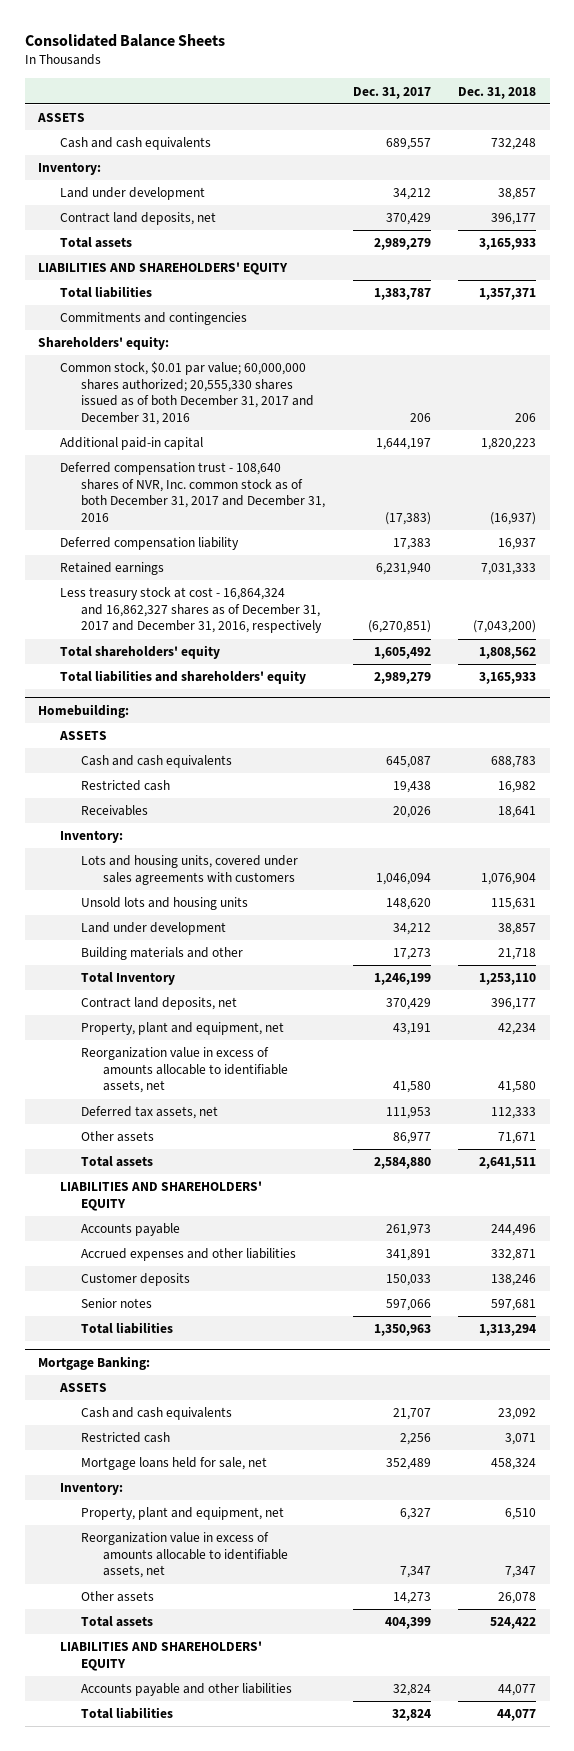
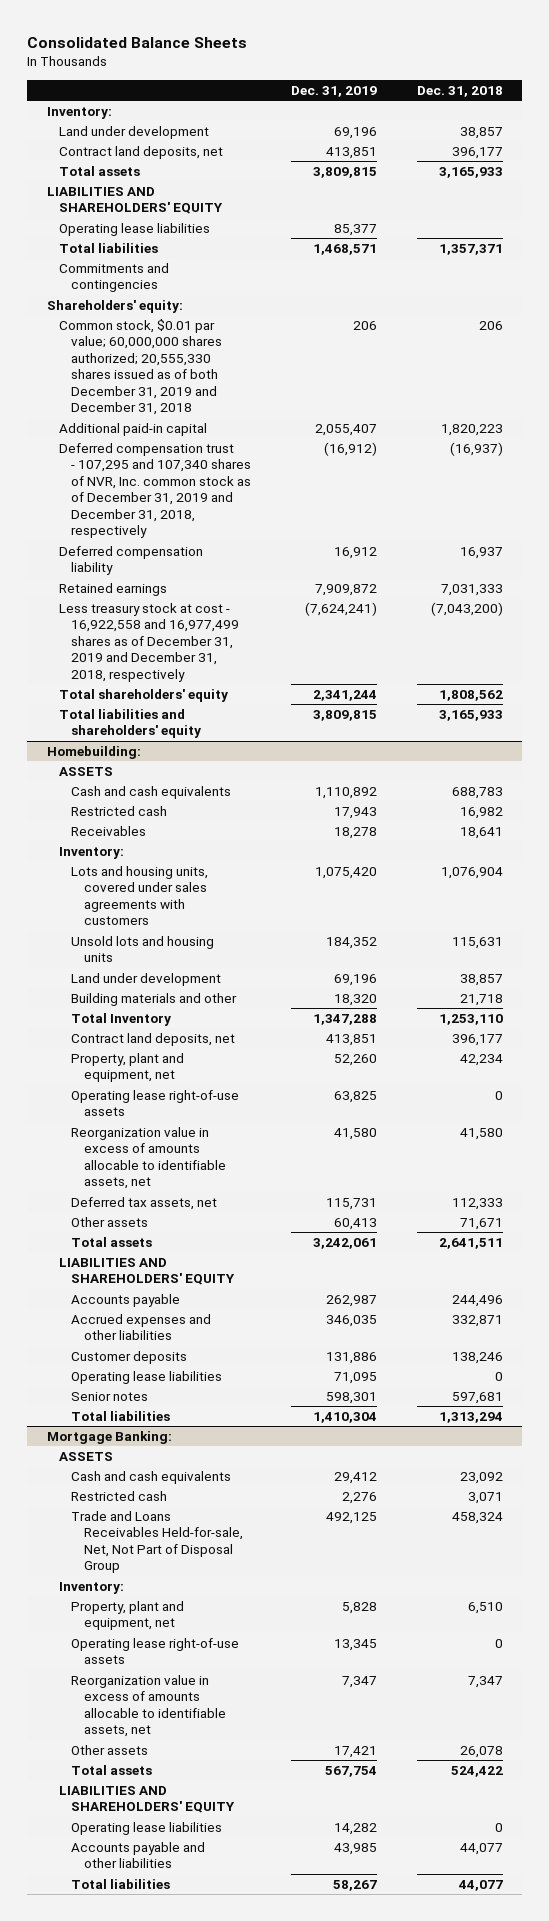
[352,86,431,99] Dec. 31, 2017 -> none
none -> [291,85,378,97] Dec. 31, 2019
[37,113,86,123] ASSETS -> none
[59,137,211,151] Cash and cash equivalents -> none
none -> [58,222,210,236] Operating lease liabilities
[59,361,315,425] Common stock, $0.01 par value; 60,000,000 shares authorized; 20,555,330 shares issued as of both December 31, 2017 and December 31, 2016 -> [58,318,223,416] Common stock, $0.01 par value; 60,000,000 shares authorized; 20,555,330 shares issued as of both December 31, 2019 and December 31, 2018
[59,462,326,522] Deferred compensation trust - 108,640 shares of NVR, Inc. common stock as of both December 31, 2017 and December 31, 2016 -> [58,442,252,539] Deferred compensation trust - 107,295 and 107,340 shares of NVR, Inc. common stock as of December 31, 2019 and December 31, 2018, respectively
[59,587,323,634] Less treasury stock at cost - 16,864,324 and 16,862,327 shares as of December 31, 2017 and December 31, 2016, respectively -> [58,602,240,682] Less treasury stock at cost - 16,922,558 and 16,977,499 shares as of December 31, 2019 and December 31, 2018, respectively
none -> [71,1089,240,1117] Operating lease right-of-use assets
none -> [71,1370,223,1384] Operating lease liabilities
[81,1457,268,1471] Mortgage loans held for sale, net -> [71,1510,243,1574] Trade and Loans Receivables Held-for-sale, Net, Not Part of Disposal Group
none -> [71,1637,240,1665] Operating lease right-of-use assets
none -> [71,1821,223,1835] Operating lease liabilities

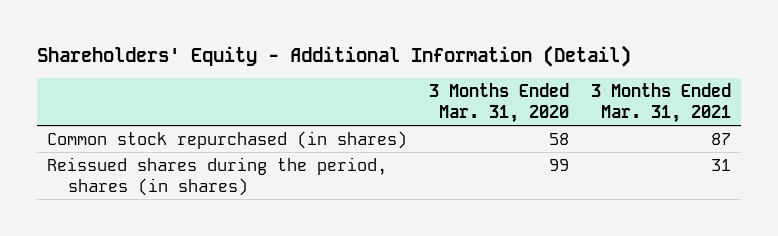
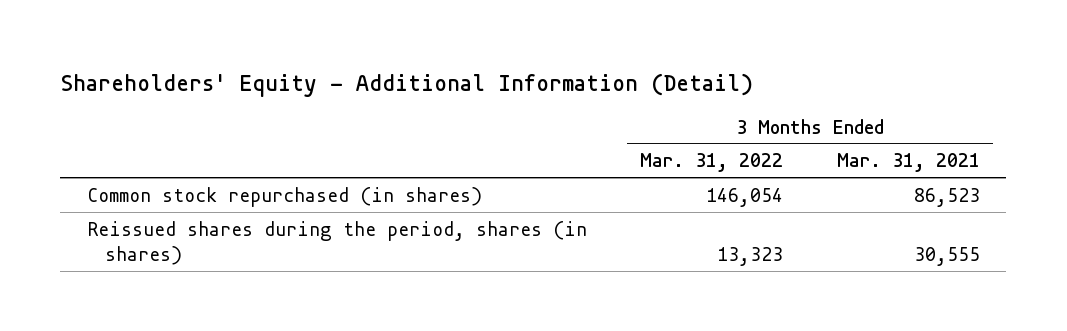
[428,82,569,124] 3 Months Ended Mar. 31, 2020 -> none
none -> [640,153,784,173] Mar. 31, 2022
[710,132,731,145] 87 -> [913,187,980,207] 86,523
[710,158,731,171] 31 -> [913,246,980,266] 30,555

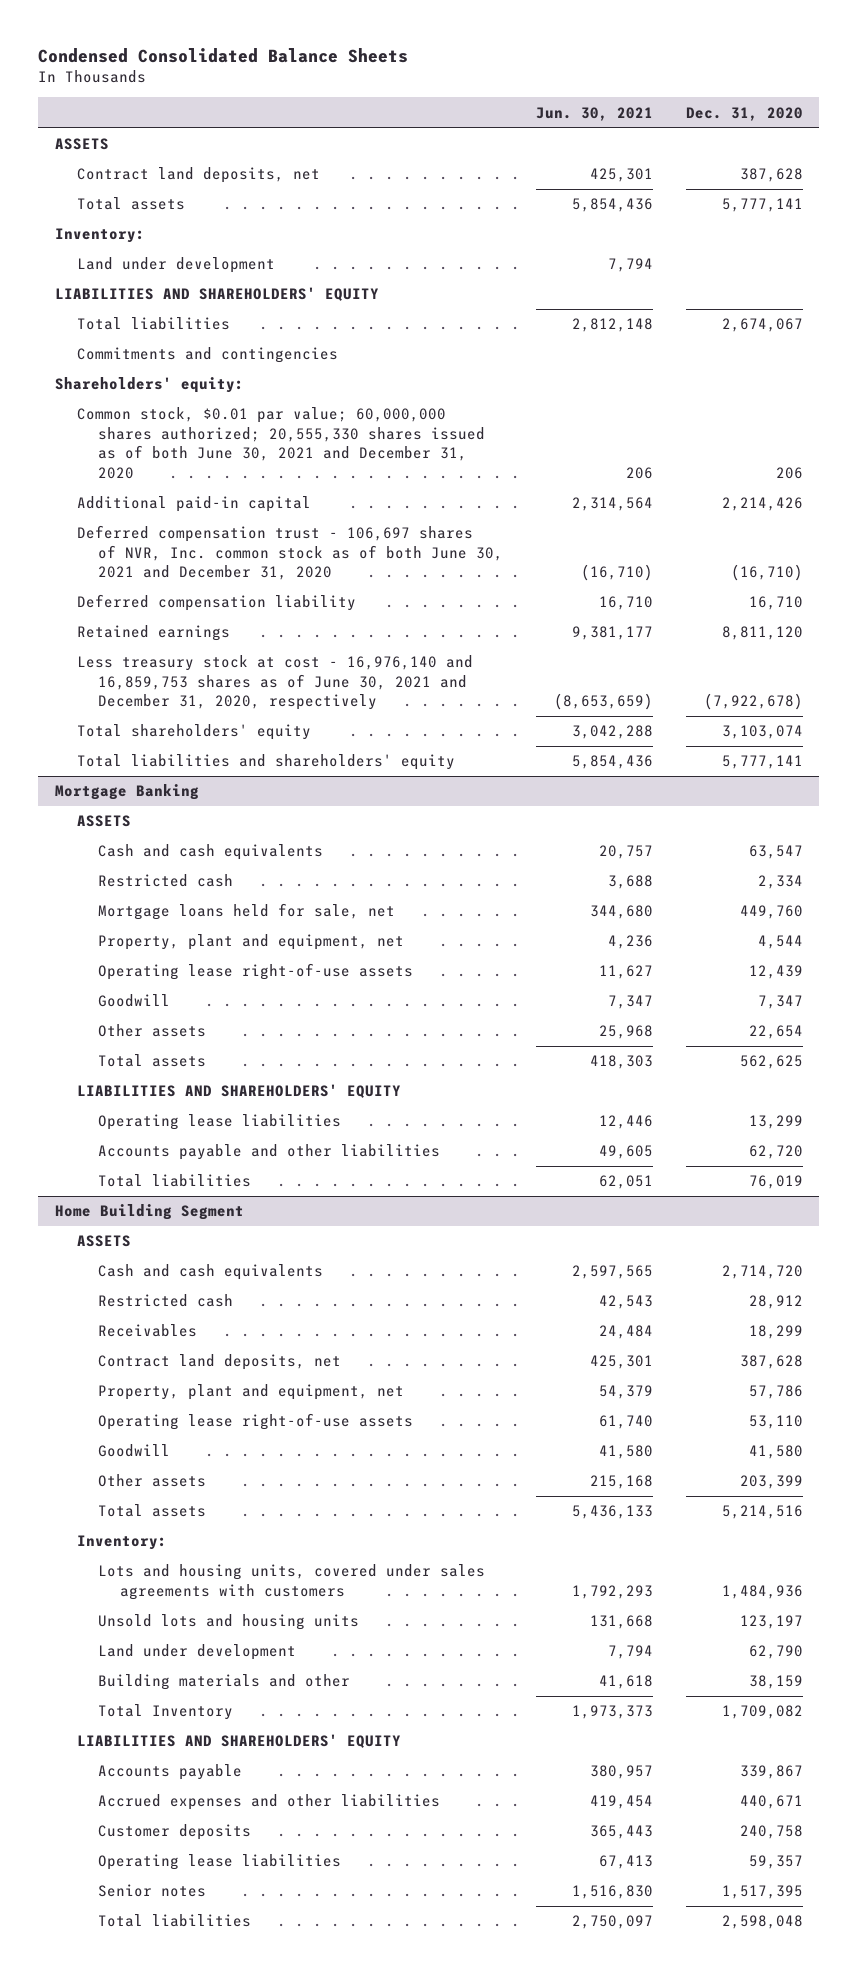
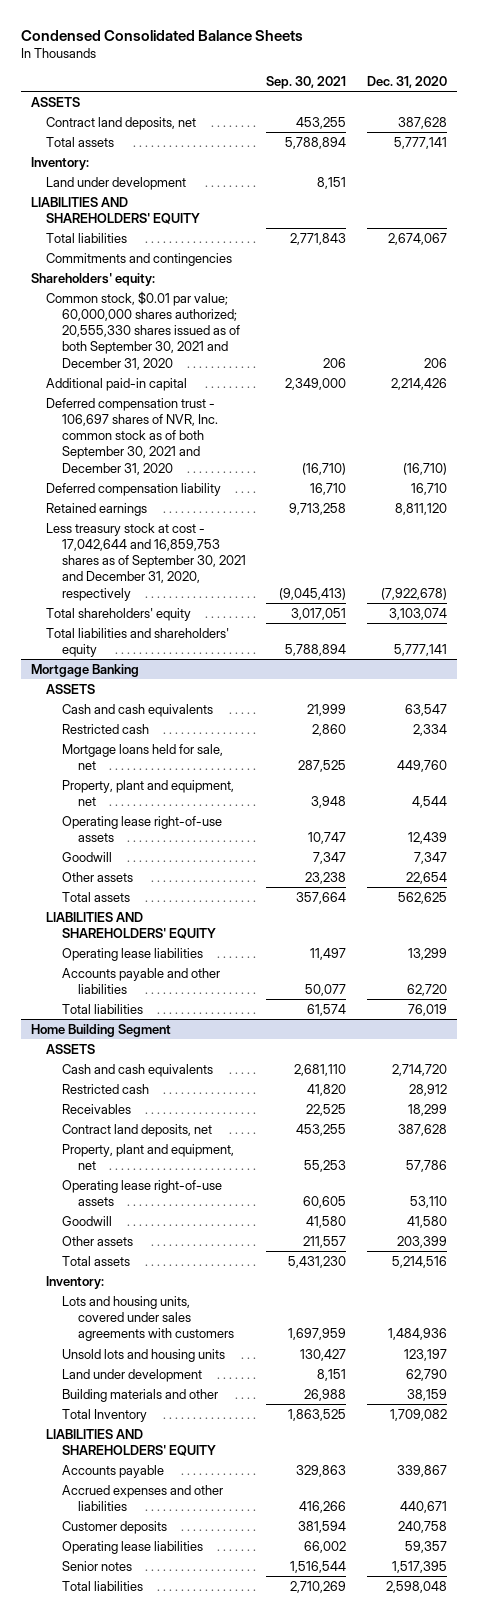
[536,106,654,121] Jun. 30, 2021 -> none
none -> [266,75,347,89] Sep. 30, 2021
[76,407,486,479] Common stock, $0.01 par value; 60,000,000 shares authorized; 20,555,330 shares issued as of both June 30, 2021 and December 31, 2020 -> [46,290,241,370] Common stock, $0.01 par value; 60,000,000 shares authorized; 20,555,330 shares issued as of both September 30, 2021 and December 31, 2020
[76,525,504,581] Deferred compensation trust - 106,697 shares of NVR, Inc. common stock as of both June 30, 2021 and December 31, 2020 -> [46,397,219,475] Deferred compensation trust - 106,697 shares of NVR, Inc. common stock as of both September 30, 2021 and December 31, 2020
[76,655,473,711] Less treasury stock at cost - 16,976,140 and 16,859,753 shares as of June 30, 2021 and December 31, 2020, respectively -> [46,522,247,601] Less treasury stock at cost - 17,042,644 and 16,859,753 shares as of September 30, 2021 and December 31, 2020, respectively

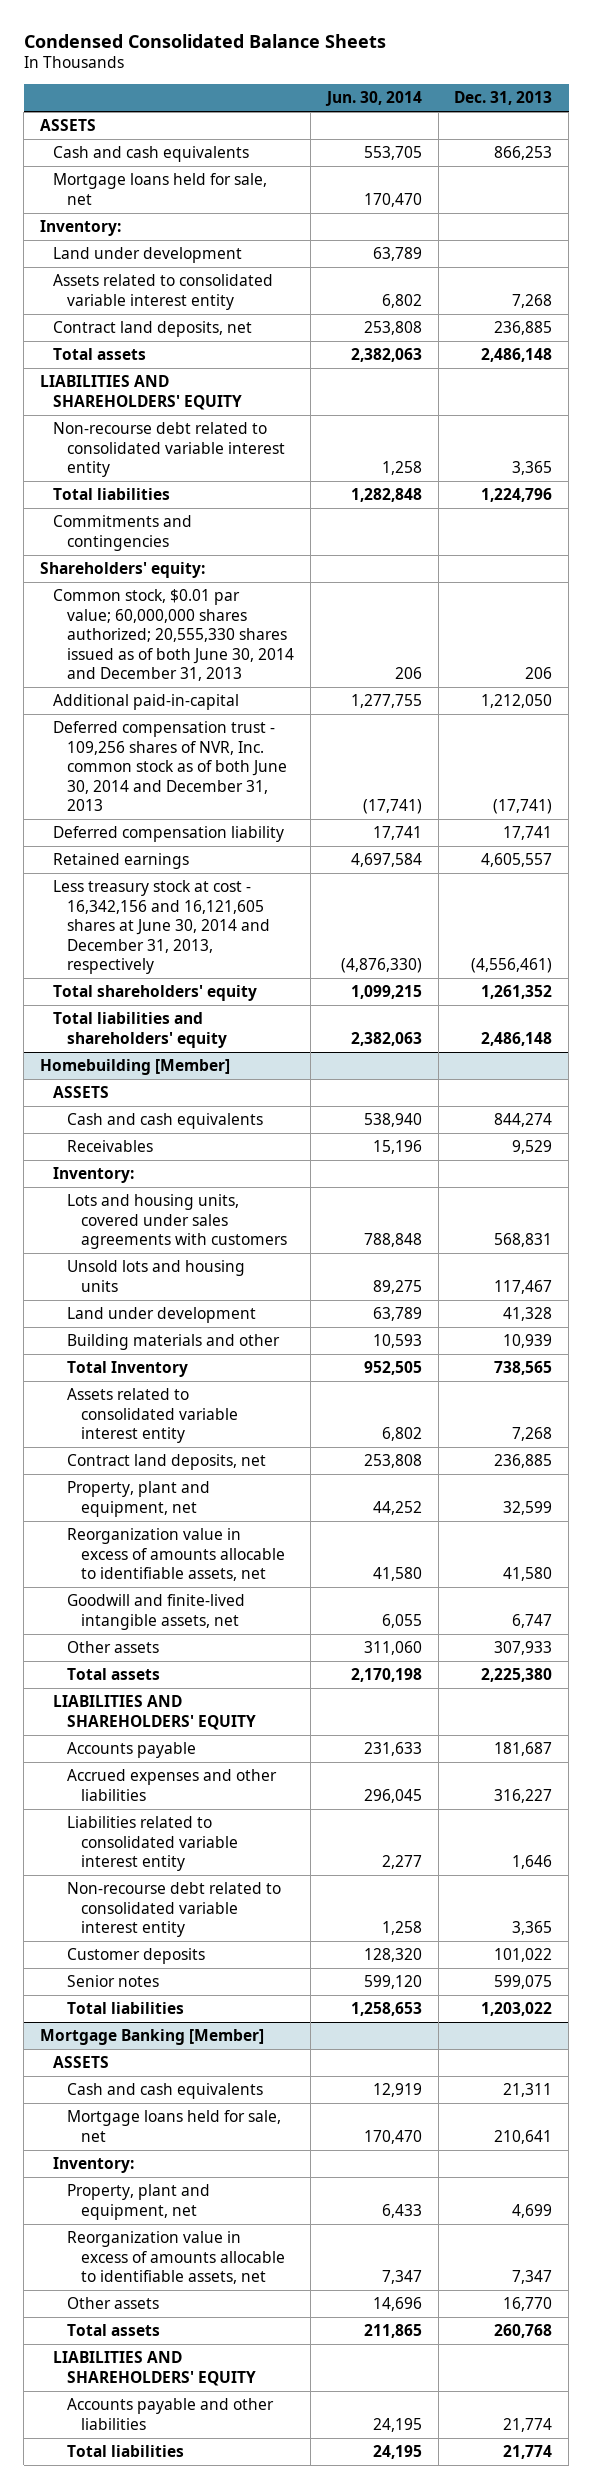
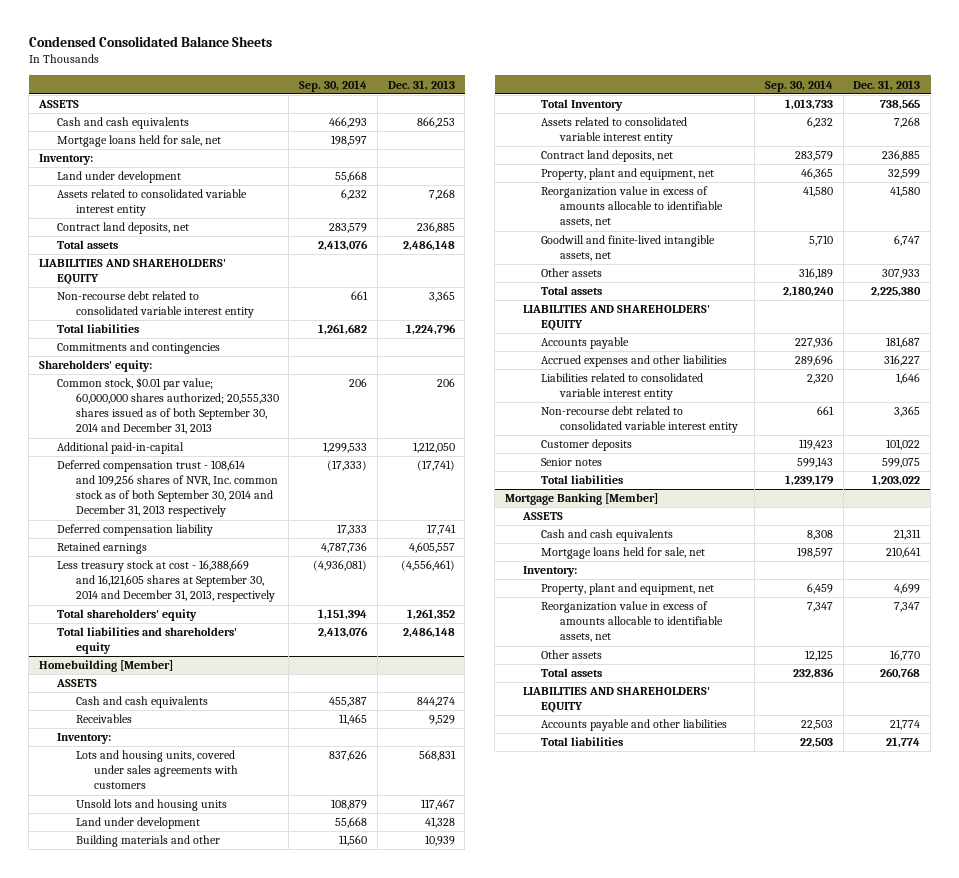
[324,91,422,107] Jun. 30, 2014 -> none
none -> [299,79,368,92] Sep. 30, 2014
[53,589,295,682] Common stock, $0.01 par value; 60,000,000 shares authorized; 20,555,330 shares issued as of both June 30, 2014 and December 31, 2013 -> [57,377,279,435] Common stock, $0.01 par value; 60,000,000 shares authorized; 20,555,330 shares issued as of both September 30, 2014 and December 31, 2013
[53,721,288,812] Deferred compensation trust - 109,256 shares of NVR, Inc. common stock as of both June 30, 2014 and December 31, 2013 -> [57,460,278,518] Deferred compensation trust - 108,614 and 109,256 shares of NVR, Inc. common stock as of both September 30, 2014 and December 31, 2013 respectively
[53,880,271,975] Less treasury stock at cost - 16,342,156 and 16,121,605 shares at June 30, 2014 and December 31, 2013, respectively -> [57,560,275,603] Less treasury stock at cost - 16,388,669 and 16,121,605 shares at September 30, 2014 and December 31, 2013, respectively

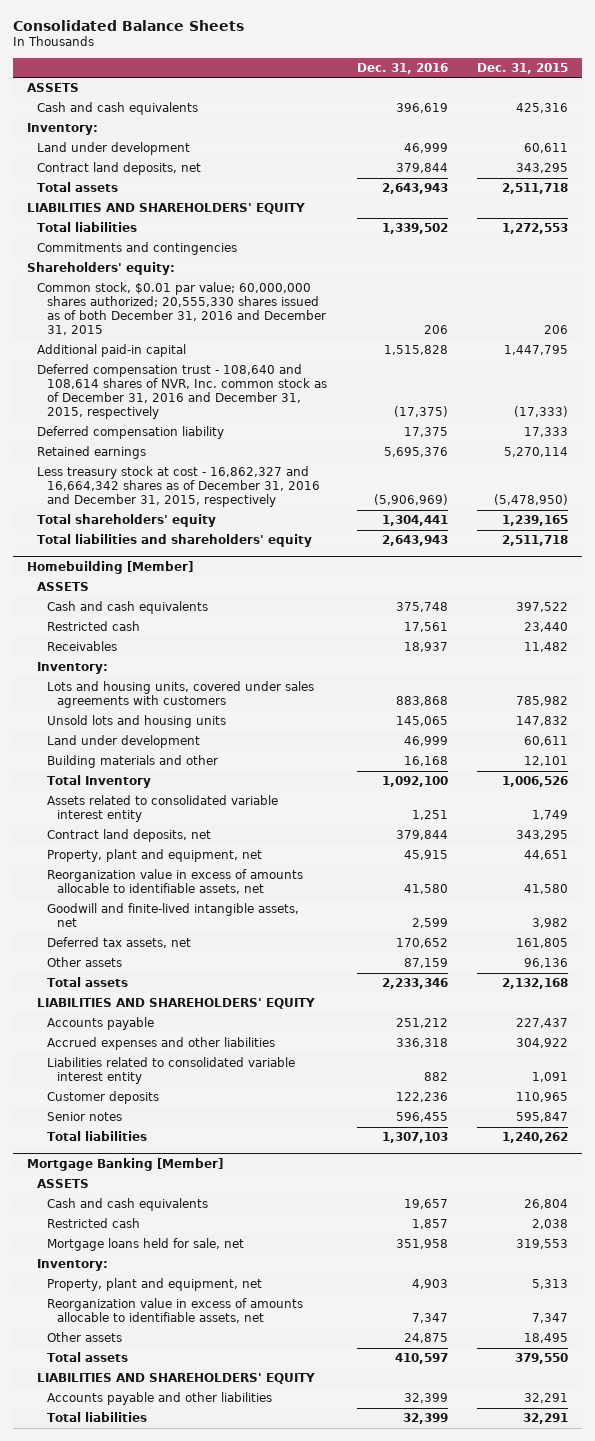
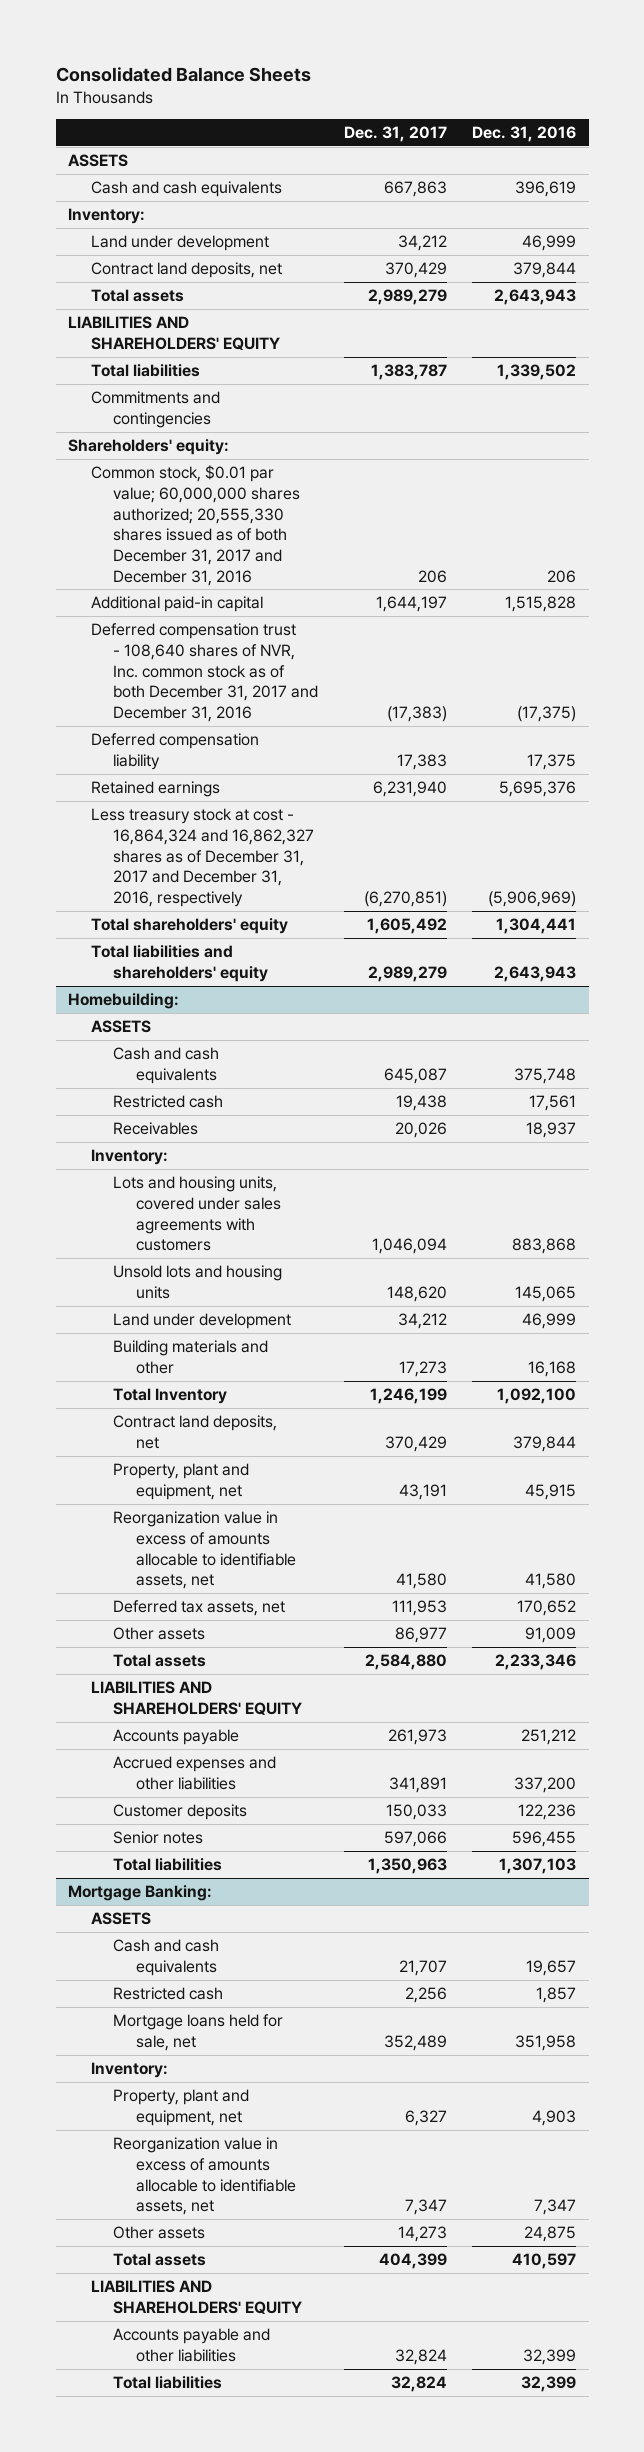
[476,62,568,74] Dec. 31, 2015 -> none
none -> [343,126,447,143] Dec. 31, 2017
[37,282,327,335] Common stock, $0.01 par value; 60,000,000 shares authorized; 20,555,330 shares issued as of both December 31, 2016 and December 31, 2015 -> [90,465,301,586] Common stock, $0.01 par value; 60,000,000 shares authorized; 20,555,330 shares issued as of both December 31, 2017 and December 31, 2016
[37,364,328,419] Deferred compensation trust - 108,640 and 108,614 shares of NVR, Inc. common stock as of December 31, 2016 and December 31, 2015, respectively -> [90,623,319,722] Deferred compensation trust - 108,640 shares of NVR, Inc. common stock as of both December 31, 2017 and December 31, 2016
[37,466,321,508] Less treasury stock at cost - 16,862,327 and 16,664,342 shares as of December 31, 2016 and December 31, 2015, respectively -> [90,808,315,907] Less treasury stock at cost - 16,864,324 and 16,862,327 shares as of December 31, 2017 and December 31, 2016, respectively
[27,561,194,575] Homebuilding [Member] -> [68,993,180,1010] Homebuilding:
[47,795,279,823] Assets related to consolidated variable interest entity -> none
[47,903,300,928] Goodwill and finite-lived intangible assets, net -> none
[403,958,448,969] 87,159 -> [525,1627,577,1644] 91,009
[47,1057,296,1085] Liabilities related to consolidated variable interest entity -> none
[395,1038,448,1049] 336,318 -> [514,1776,577,1793] 337,200
[27,1158,224,1172] Mortgage Banking [Member] -> [68,1885,213,1902] Mortgage Banking:

